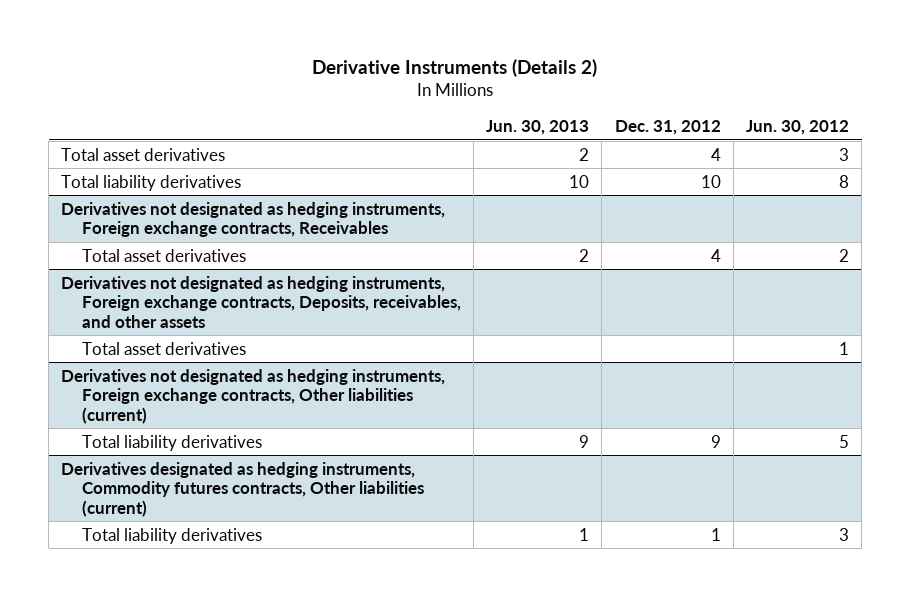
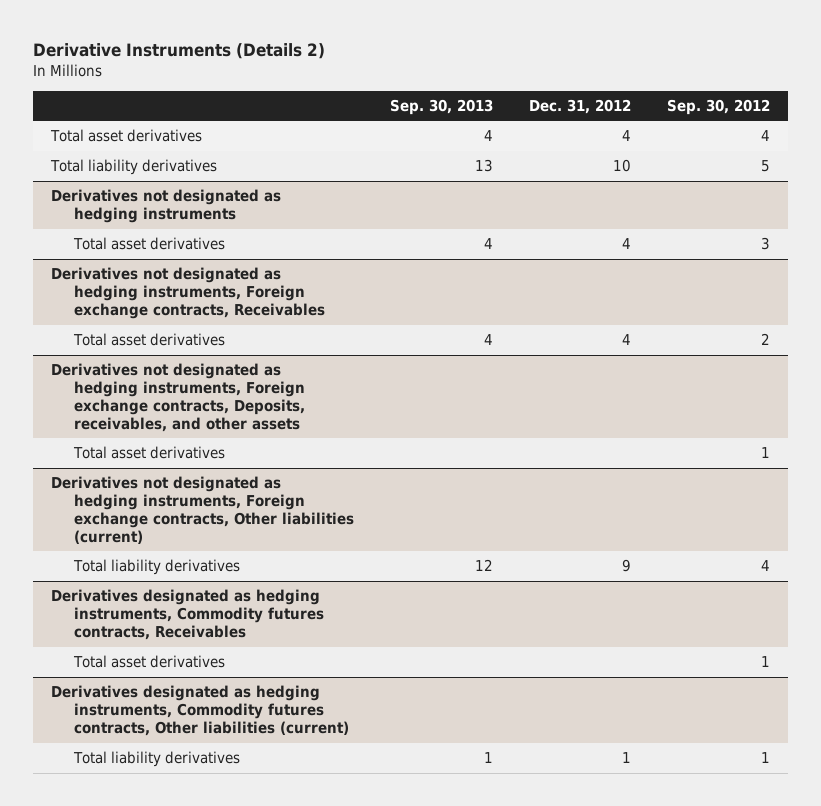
[486,120,590,136] Jun. 30, 2013 -> none
[746,120,850,136] Jun. 30, 2012 -> none
none -> [390,99,494,116] Sep. 30, 2013
none -> [667,99,771,116] Sep. 30, 2012
none -> [51,189,282,224] Derivatives not designated as hedging instruments
none -> [73,237,226,251] Total asset derivatives
none -> [51,589,325,641] Derivatives designated as hedging instruments, Commodity futures contracts, Receivables
none -> [73,655,226,669] Total asset derivatives

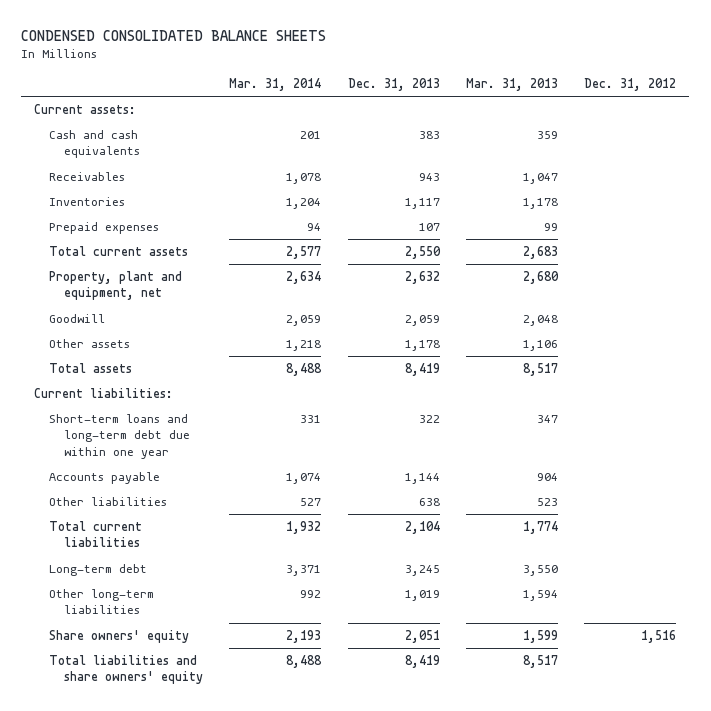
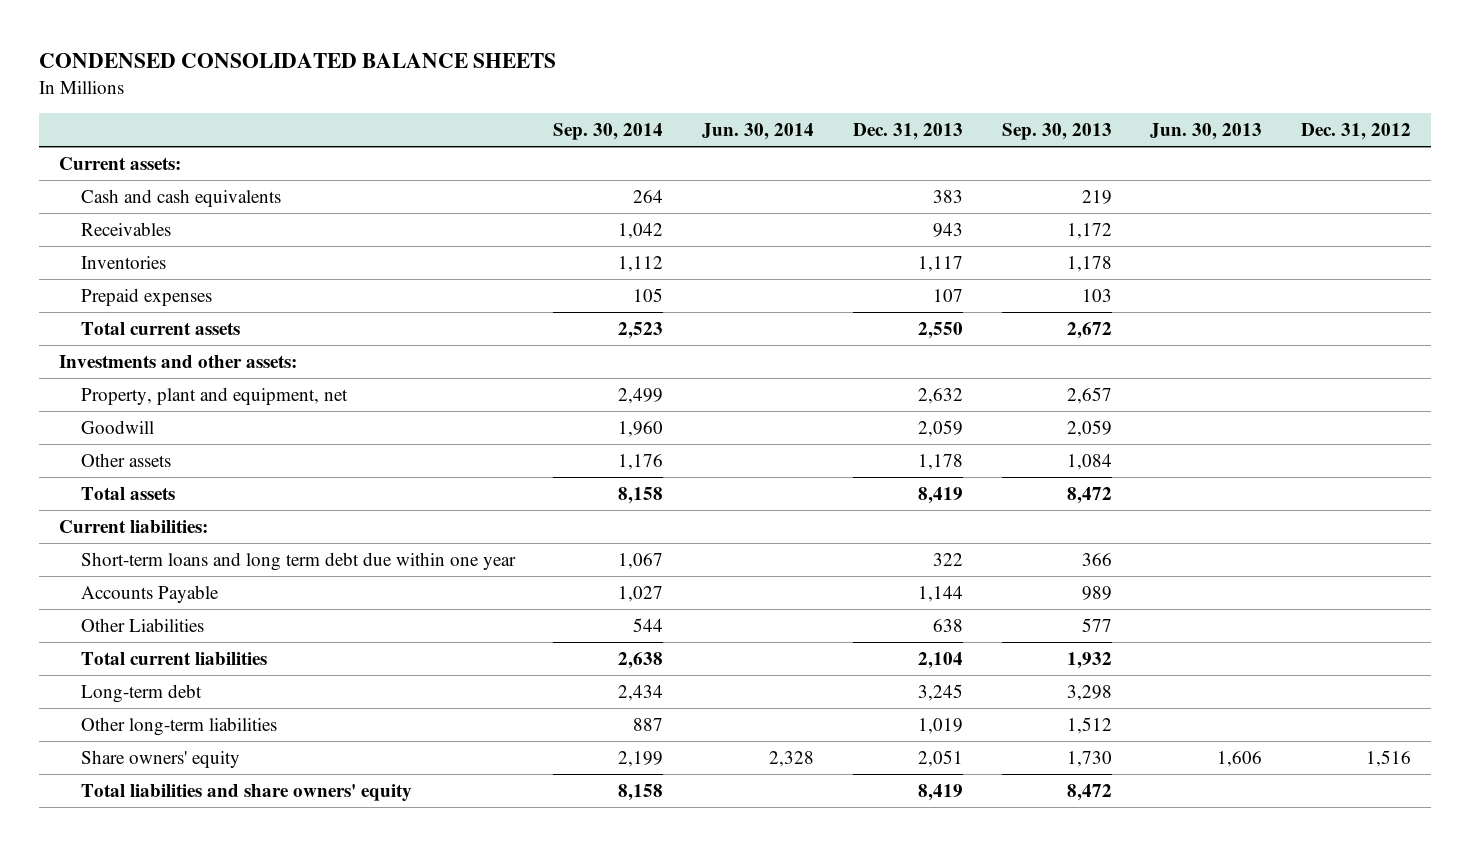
[229,77,322,91] Mar. 31, 2014 -> none
[465,77,558,91] Mar. 31, 2013 -> none
none -> [553,122,664,140] Sep. 30, 2014
none -> [702,122,815,140] Jun. 30, 2014
none -> [1001,122,1112,140] Sep. 30, 2013
none -> [1150,122,1263,140] Jun. 30, 2013
none -> [58,354,297,368] Investments and other assets:
[49,414,191,459] Short-term loans and long-term debt due within one year -> [80,551,516,571] Short-term loans and long term debt due within one year
[49,472,161,485] Accounts payable -> [80,584,219,603] Accounts Payable
[49,497,168,507] Other liabilities -> [80,617,204,632] Other Liabilities

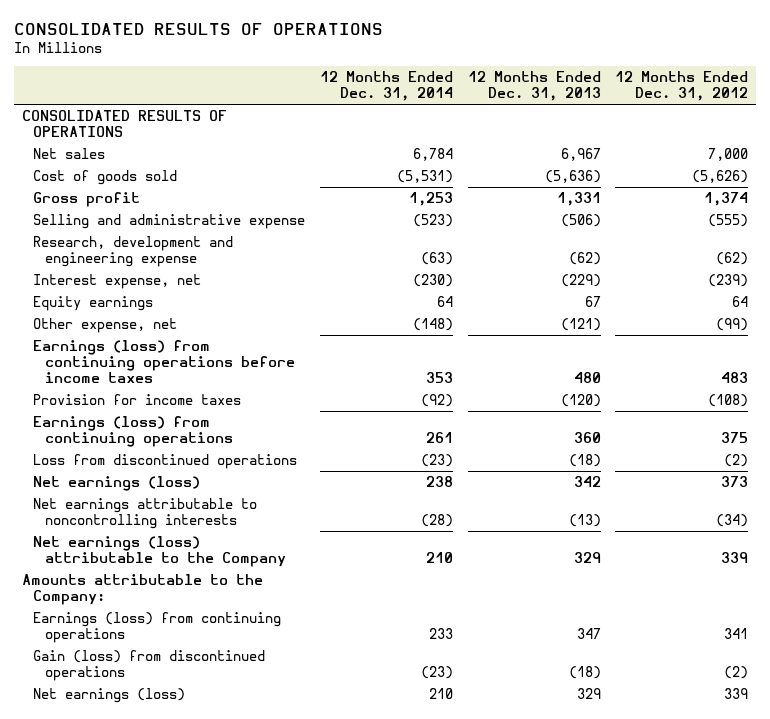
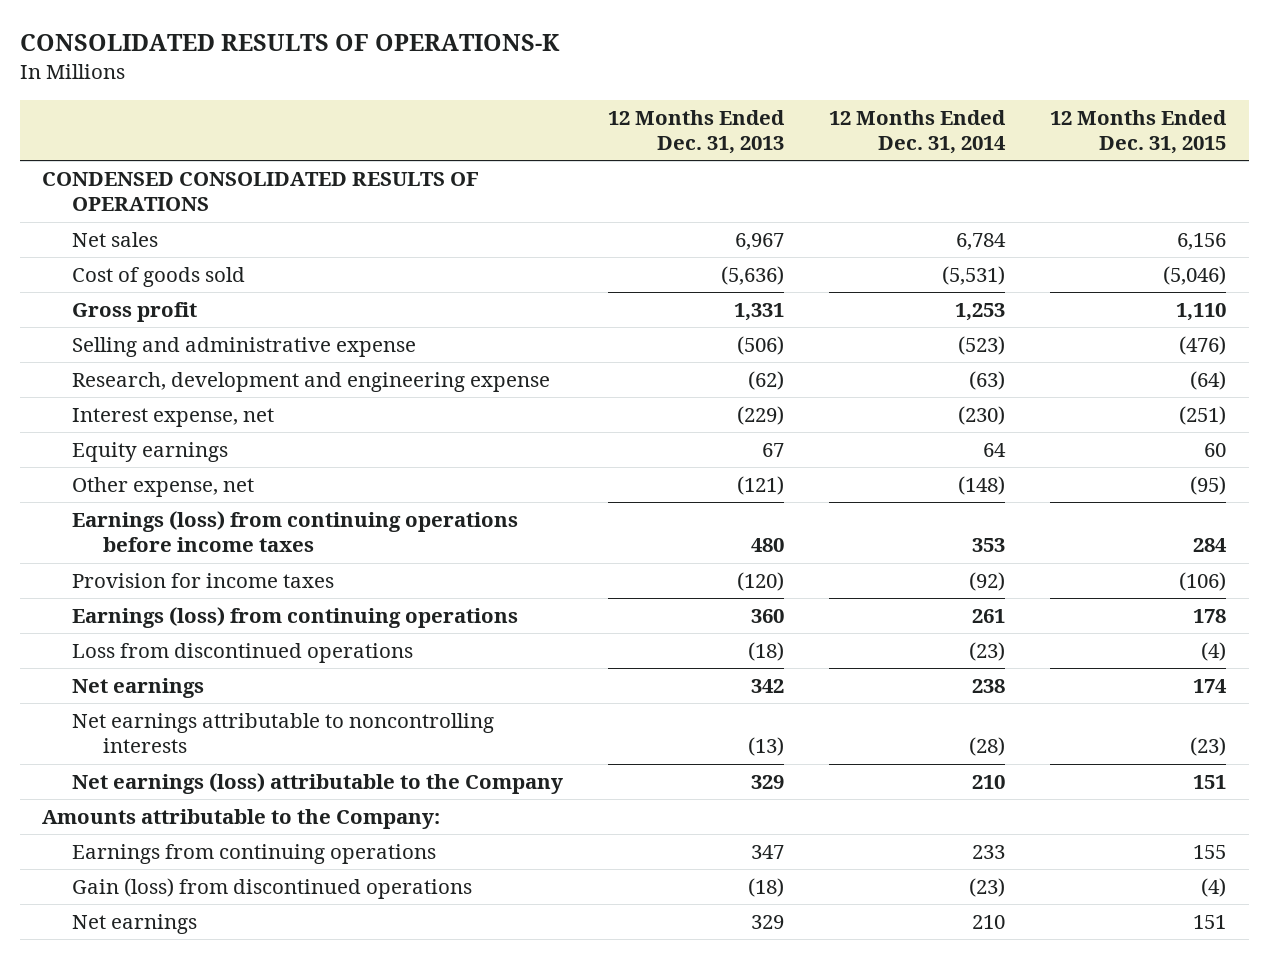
[14,22,384,35] CONSOLIDATED RESULTS OF OPERATIONS -> [19,34,560,52] CONSOLIDATED RESULTS OF OPERATIONS-K
[615,71,749,102] 12 Months Ended Dec. 31, 2012 -> none
none -> [1050,109,1228,154] 12 Months Ended Dec. 31, 2015
[21,109,227,138] CONSOLIDATED RESULTS OF OPERATIONS -> [42,171,480,212] CONDENSED CONSOLIDATED RESULTS OF OPERATIONS
[33,475,201,491] Net earnings (loss) -> [72,677,205,698] Net earnings
[33,611,282,644] Earnings (loss) from continuing operations -> [72,843,437,864] Earnings from continuing operations
[33,687,186,703] Net earnings (loss) -> [72,913,198,934] Net earnings

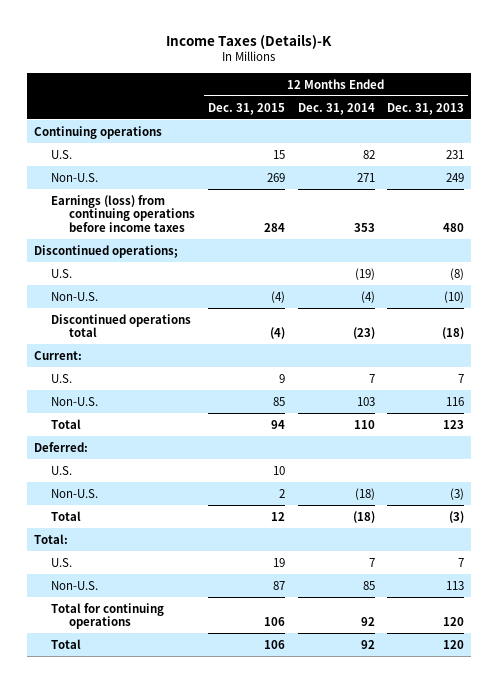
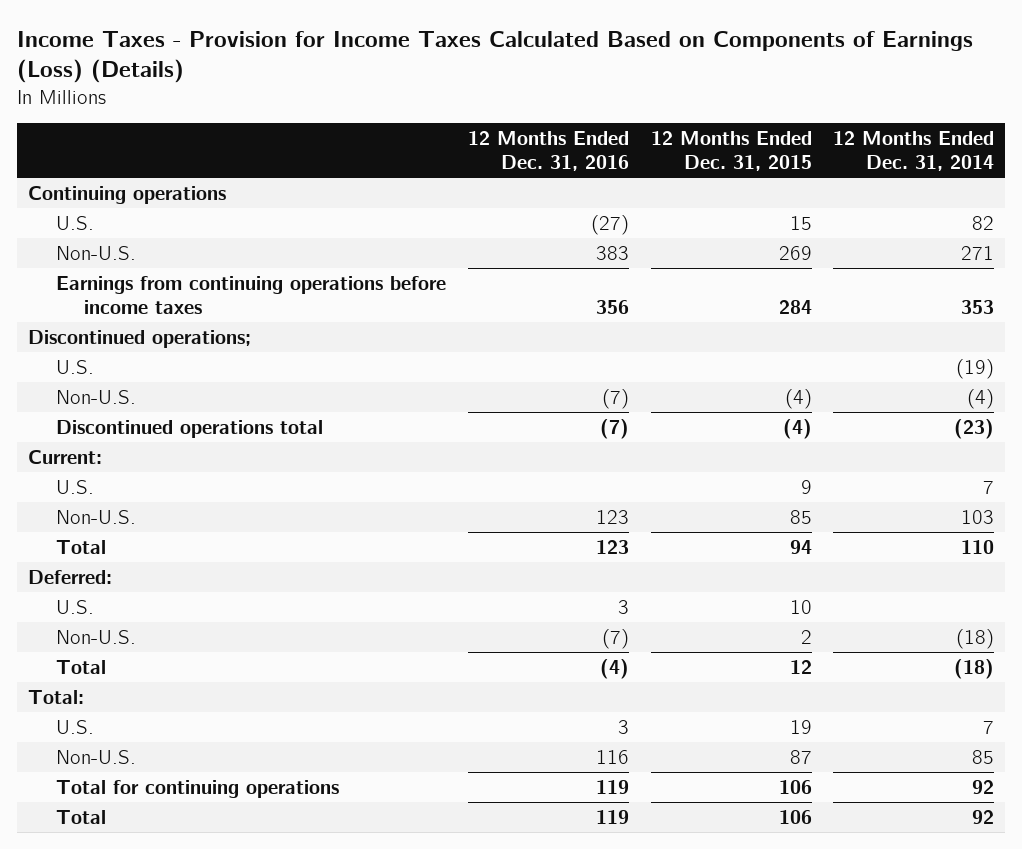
[166,33,333,49] Income Taxes (Details)-K -> [16,31,973,84] Income Taxes - Provision for Income Taxes Calculated Based on Components of Earnings (Loss) (Details)
[387,102,465,115] Dec. 31, 2013 -> none
none -> [467,130,629,172] 12 Months Ended Dec. 31, 2016
[51,194,195,233] Earnings (loss) from continuing operations before income taxes -> [55,275,446,315] Earnings from continuing operations before income taxes

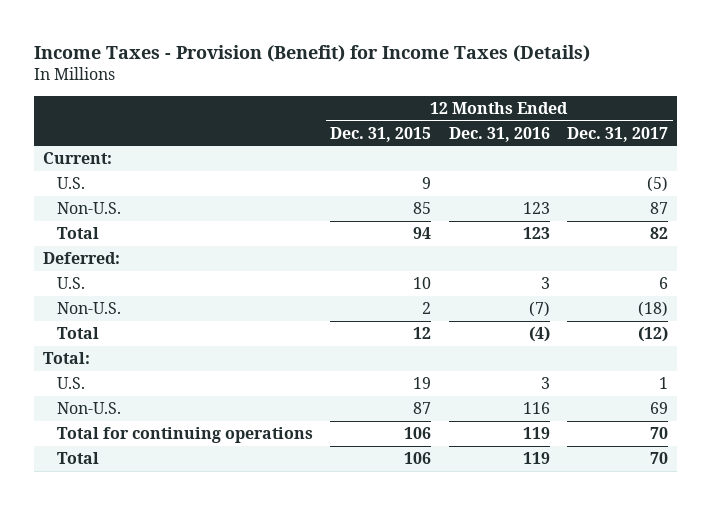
[16,31,973,84] Income Taxes - Provision for Income Taxes Calculated Based on Components of Earnings (Loss) (Details) -> [34,44,591,62] Income Taxes - Provision (Benefit) for Income Taxes (Details)
[833,130,995,172] 12 Months Ended Dec. 31, 2014 -> none
none -> [567,126,669,142] Dec. 31, 2017
[27,185,226,204] Continuing operations -> none
[55,215,94,230] U.S. -> none
[55,245,136,260] Non-U.S. -> none
[55,275,446,315] Earnings from continuing operations before income taxes -> none
[27,329,251,348] Discontinued operations; -> none
[55,359,94,374] U.S. -> none
[55,389,136,404] Non-U.S. -> none
[55,419,323,438] Discontinued operations total -> none

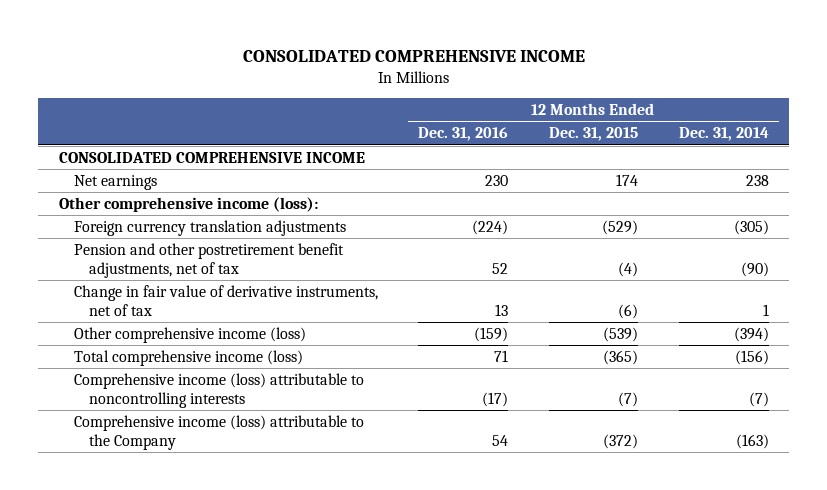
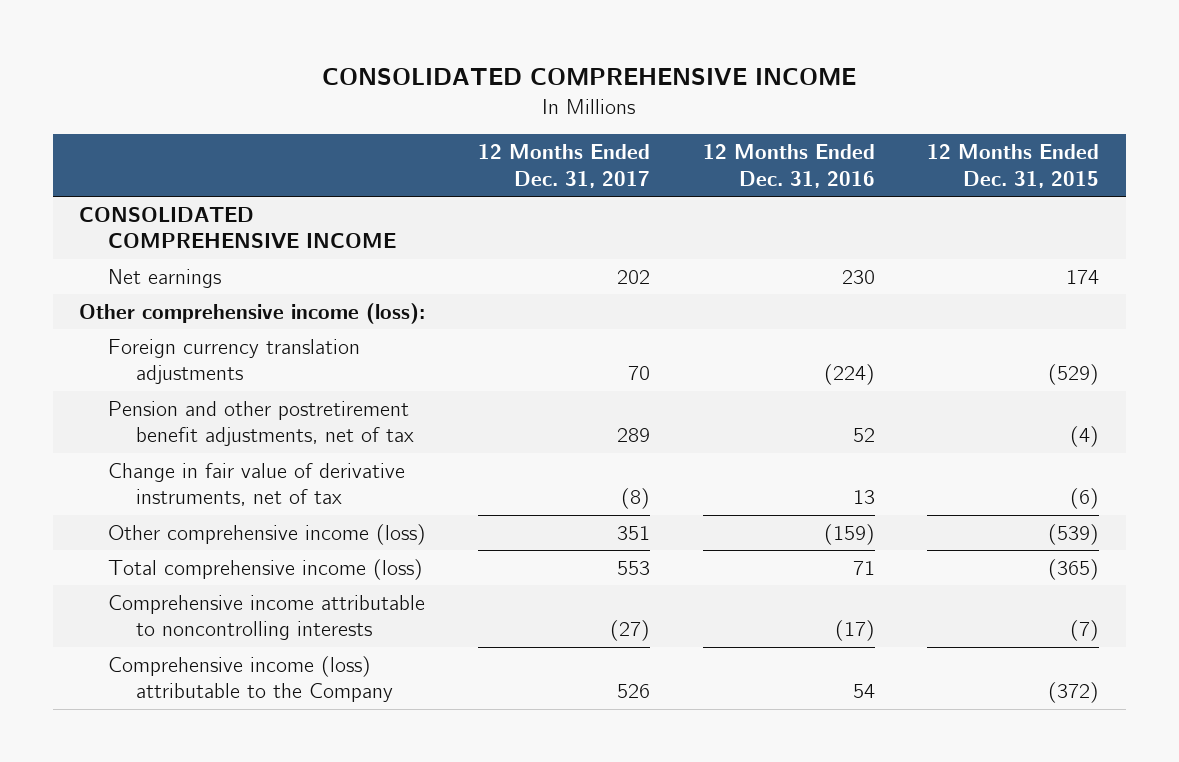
[678,127,769,142] Dec. 31, 2014 -> none
none -> [478,144,651,188] 12 Months Ended Dec. 31, 2017
[73,372,364,408] Comprehensive income (loss) attributable to noncontrolling interests -> [107,594,425,641] Comprehensive income attributable to noncontrolling interests

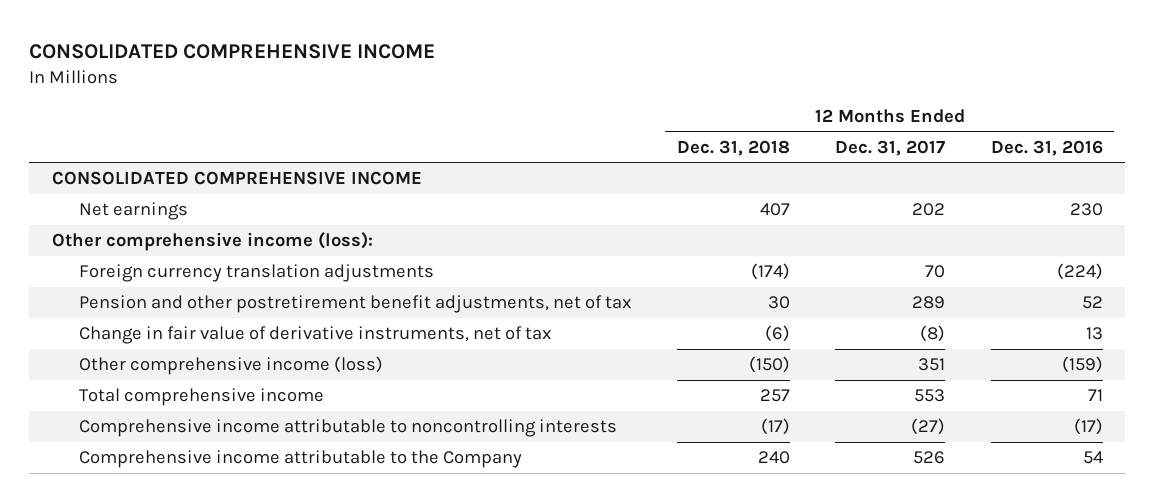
[927,144,1100,188] 12 Months Ended Dec. 31, 2015 -> none
none -> [676,139,790,156] Dec. 31, 2018
[107,558,423,580] Total comprehensive income (loss) -> [78,388,324,407] Total comprehensive income
[107,655,393,703] Comprehensive income (loss) attributable to the Company -> [78,450,522,469] Comprehensive income attributable to the Company

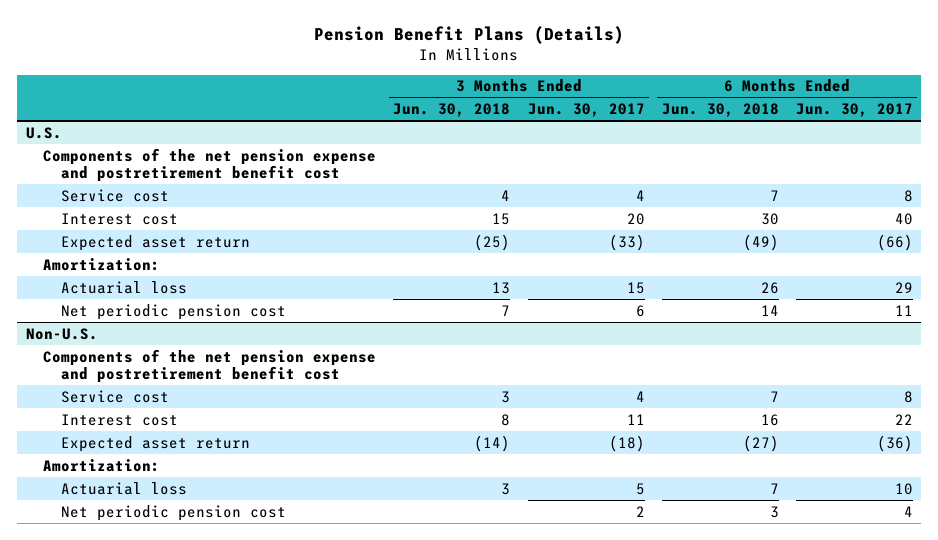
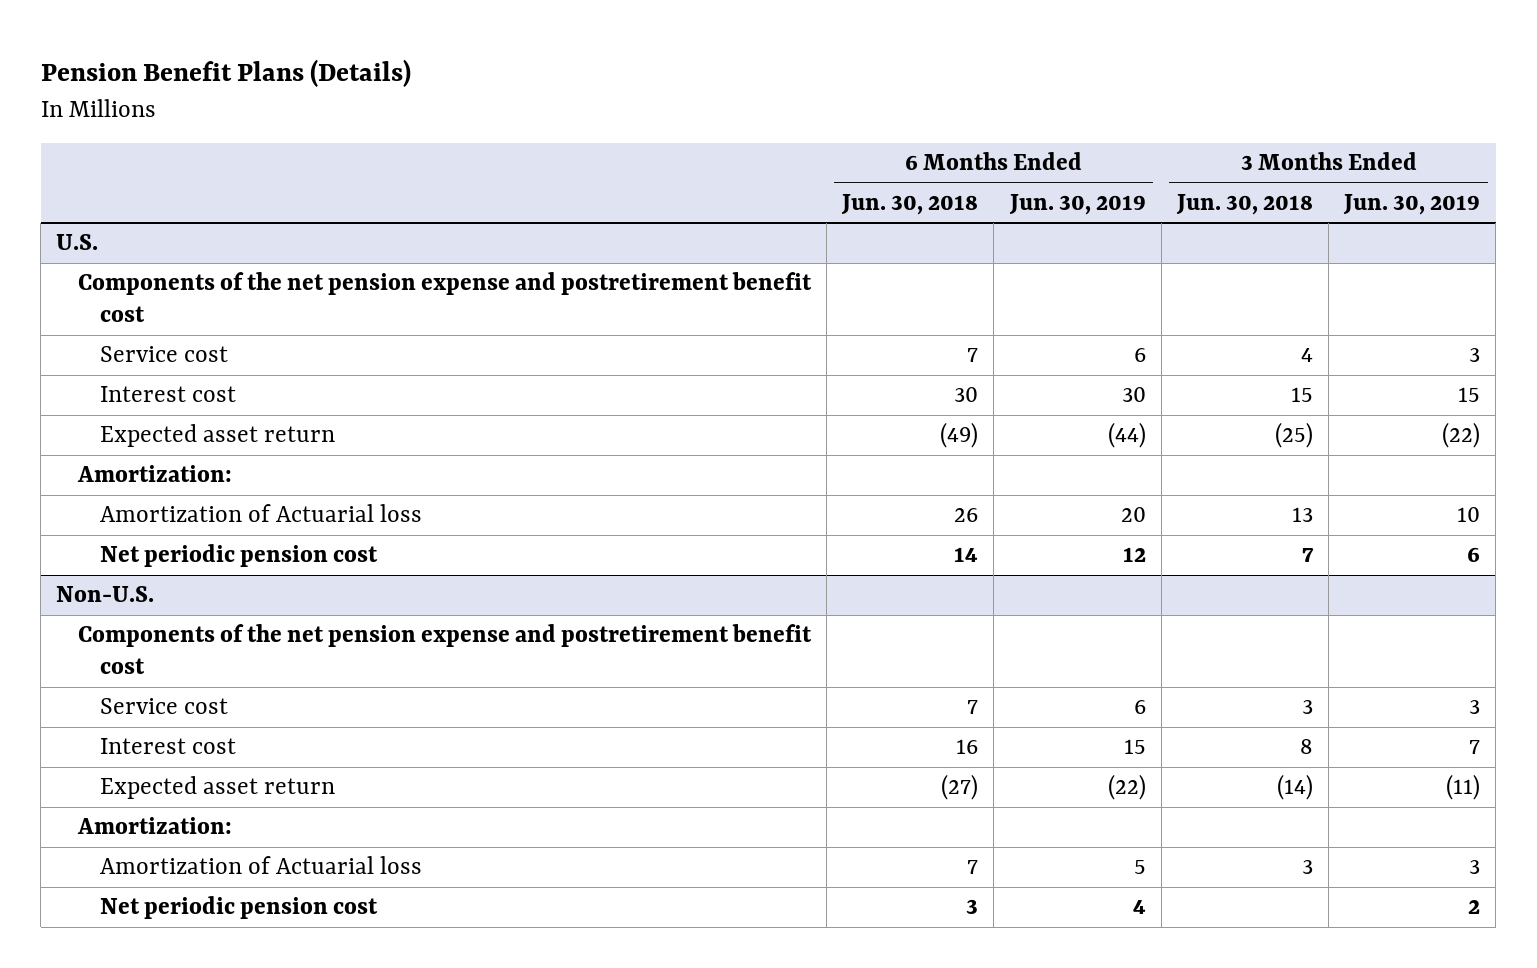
[527,103,645,118] Jun. 30, 2017 -> none
[795,103,913,118] Jun. 30, 2017 -> none
none -> [1008,194,1146,216] Jun. 30, 2019
none -> [1343,194,1481,216] Jun. 30, 2019
[61,280,188,294] Actuarial loss -> [99,504,422,523] Amortization of Actuarial loss
[61,481,188,495] Actuarial loss -> [99,856,422,875] Amortization of Actuarial loss

